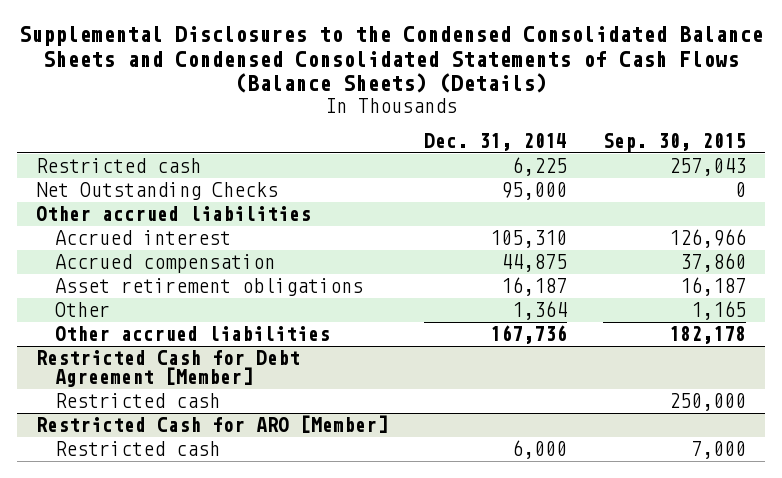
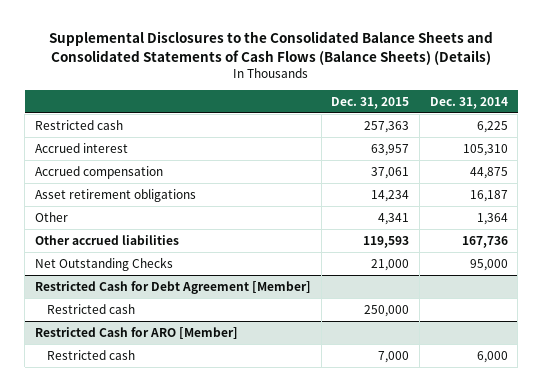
[19,26,764,94] Supplemental Disclosures to the Condensed Consolidated Balance Sheets and Condensed Consolidated Statements of Cash Flows (Balance Sheets) (Details) -> [49,31,494,65] Supplemental Disclosures to the Consolidated Balance Sheets and Consolidated Statements of Cash Flows (Balance Sheets) (Details)
[603,133,747,153] Sep. 30, 2015 -> none
none -> [331,96,410,109] Dec. 31, 2015
[35,206,311,222] Other accrued liabilities -> none
[35,182,278,201] Net Outstanding Checks -> [35,256,174,271] Net Outstanding Checks

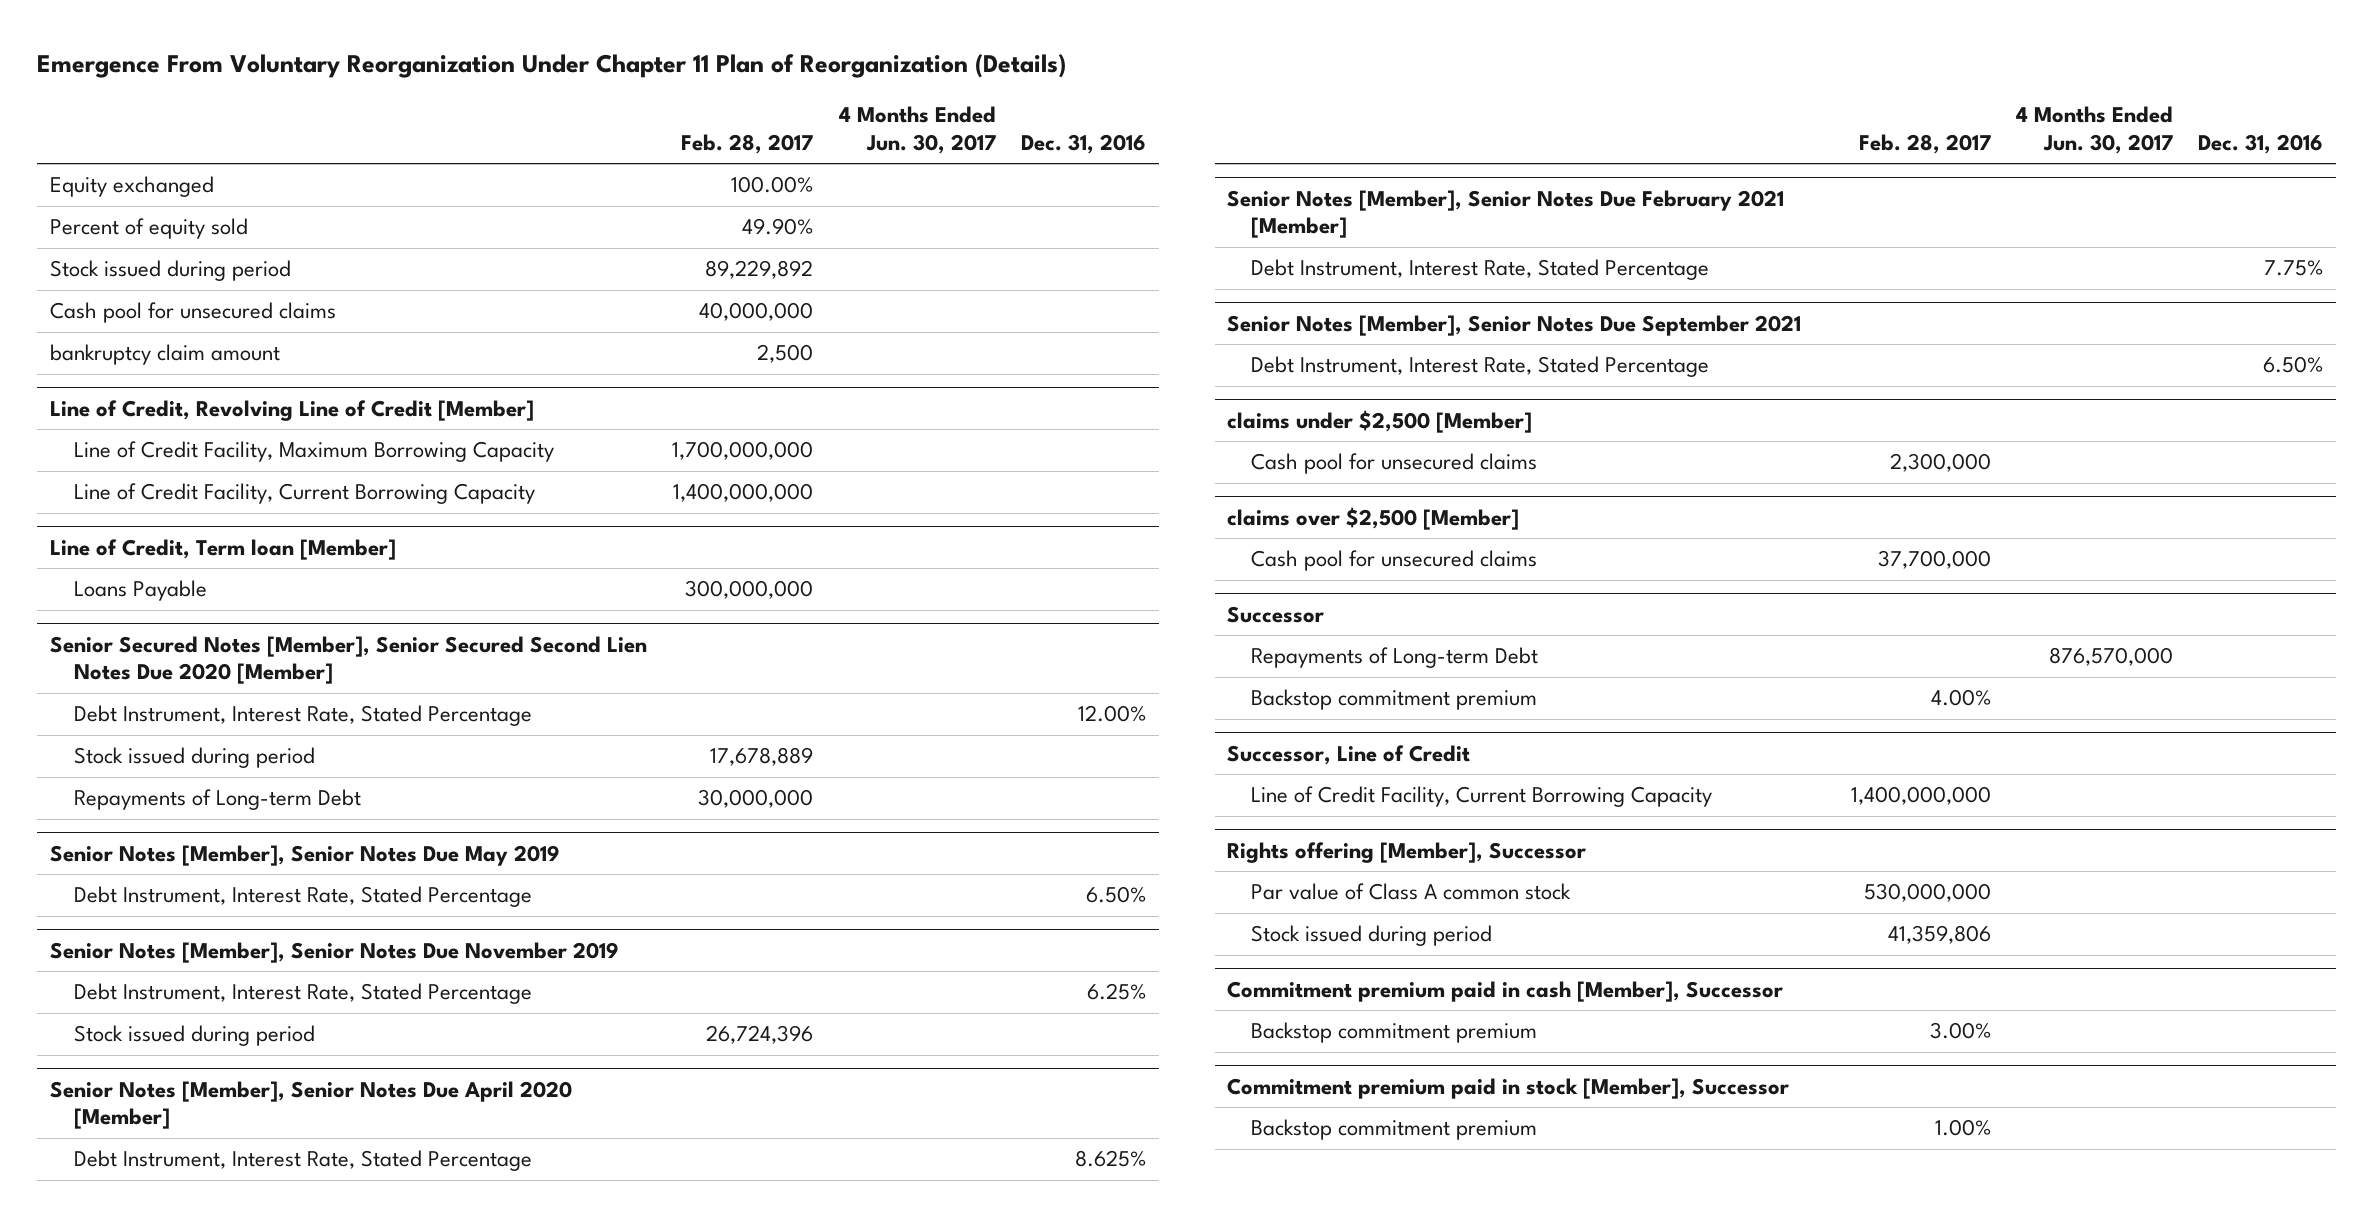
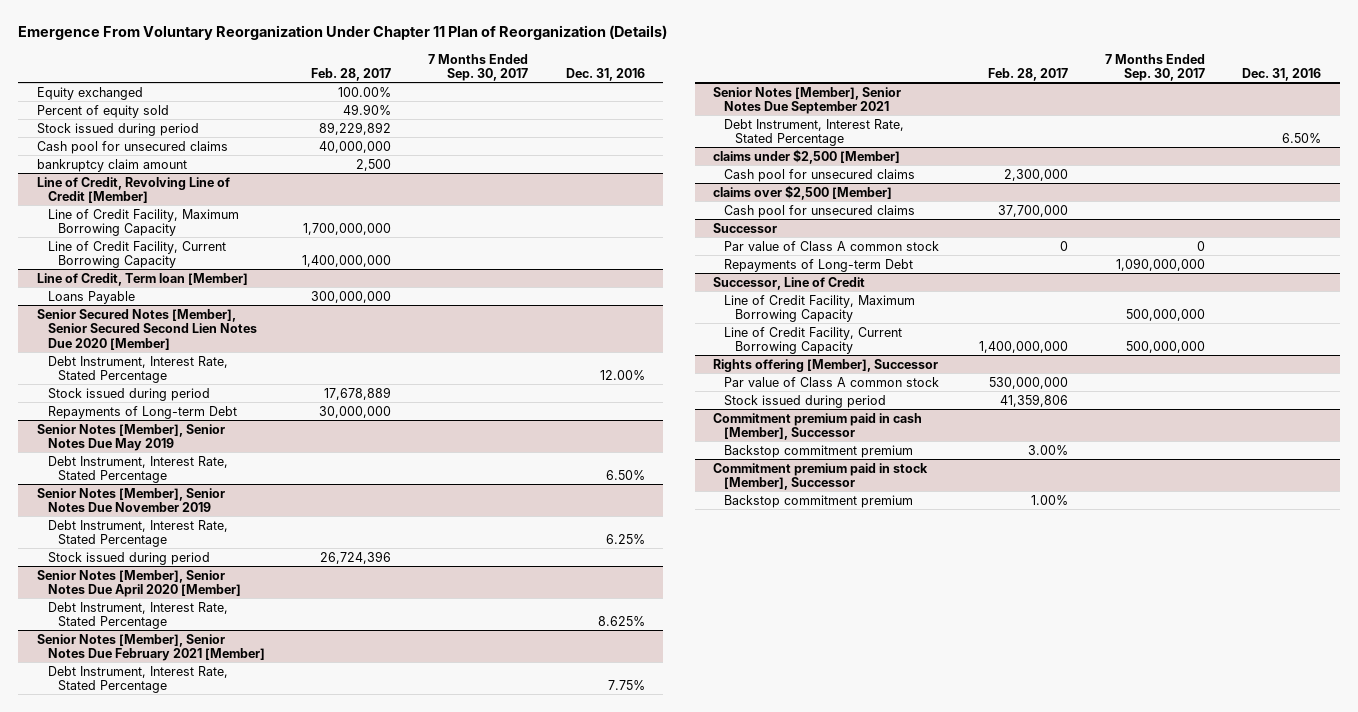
[838,106,996,154] 4 Months Ended Jun. 30, 2017 -> none
none -> [428,53,529,82] 7 Months Ended Sep. 30, 2017
none -> [724,240,940,251] Par value of Class A common stock
[1251,689,1538,711] Backstop commitment premium -> none
none -> [724,294,916,323] Line of Credit Facility, Maximum Borrowing Capacity

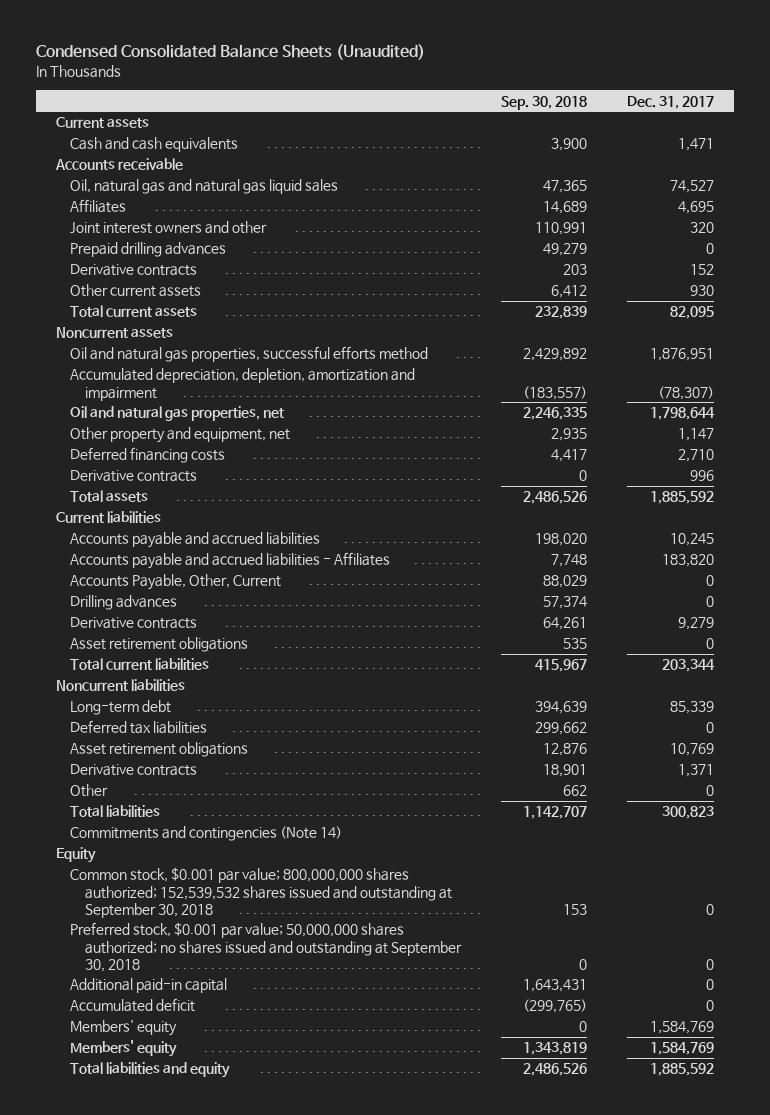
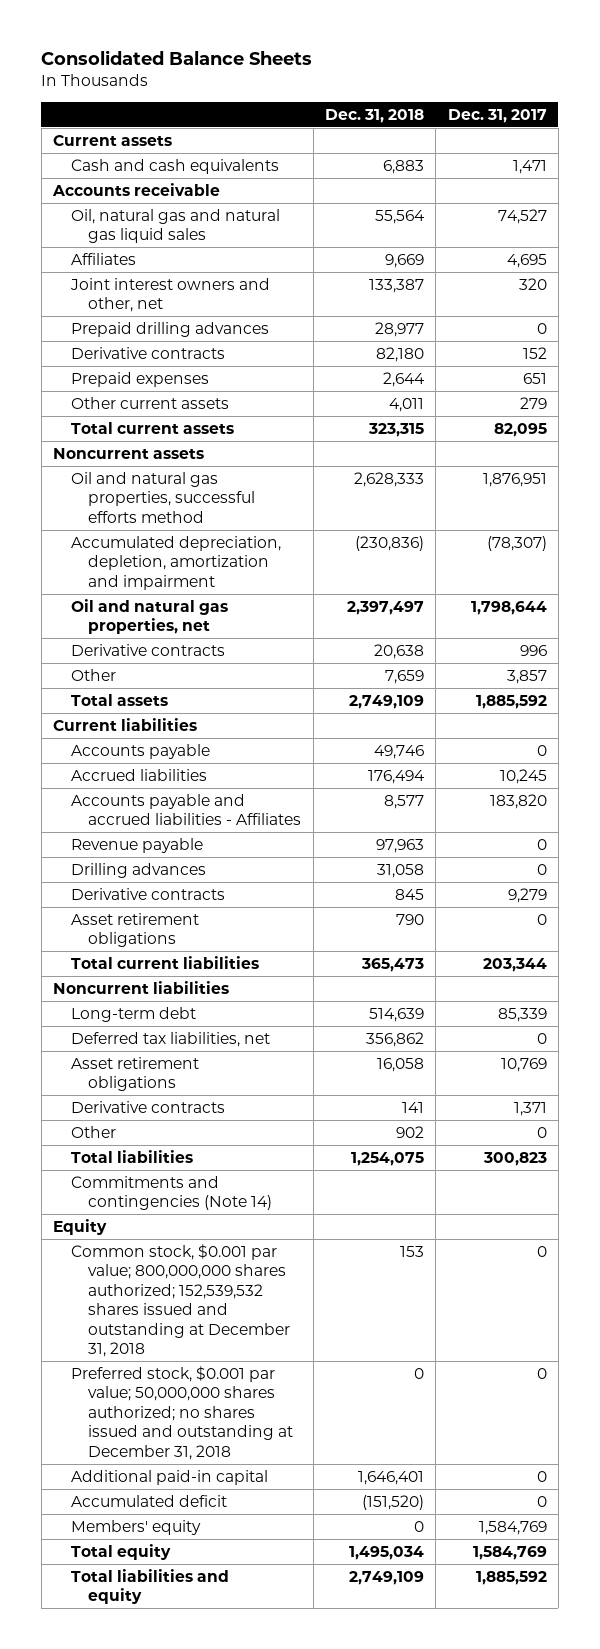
[35,44,425,61] Condensed Consolidated Balance Sheets (Unaudited) -> [41,50,313,66] Consolidated Balance Sheets
[500,95,587,110] Sep. 30, 2018 -> none
none -> [324,108,424,123] Dec. 31, 2018
[70,221,268,235] Joint interest owners and other -> [69,277,270,313] Joint interest owners and other, net
none -> [70,371,209,387] Prepaid expenses
[690,285,715,297] 930 -> [519,396,547,409] 279
[70,427,291,444] Other property and equipment, net -> none
[70,447,226,464] Deferred financing costs -> none
none -> [70,668,116,681] Other
none -> [70,743,210,759] Accounts payable
[70,532,321,549] Accounts payable and accrued liabilities -> [70,768,207,781] Accrued liabilities
[70,574,282,591] Accounts Payable, Other, Current -> [70,837,203,853] Revenue payable
[70,720,208,735] Deferred tax liabilities -> [70,1031,270,1047] Deferred tax liabilities, net
[70,867,452,919] Common stock, $0.001 par value; 800,000,000 shares authorized; 152,539,532 shares issued and outstanding at September 30, 2018 -> [70,1243,291,1358] Common stock, $0.001 par value; 800,000,000 shares authorized; 152,539,532 shares issued and outstanding at December 31, 2018
[70,922,462,973] Preferred stock, $0.001 par value; 50,000,000 shares authorized; no shares issued and outstanding at September 30, 2018 -> [70,1365,294,1460] Preferred stock, $0.001 par value; 50,000,000 shares authorized; no shares issued and outstanding at December 31, 2018
[70,1040,178,1058] Members' equity -> [70,1543,171,1560] Total equity

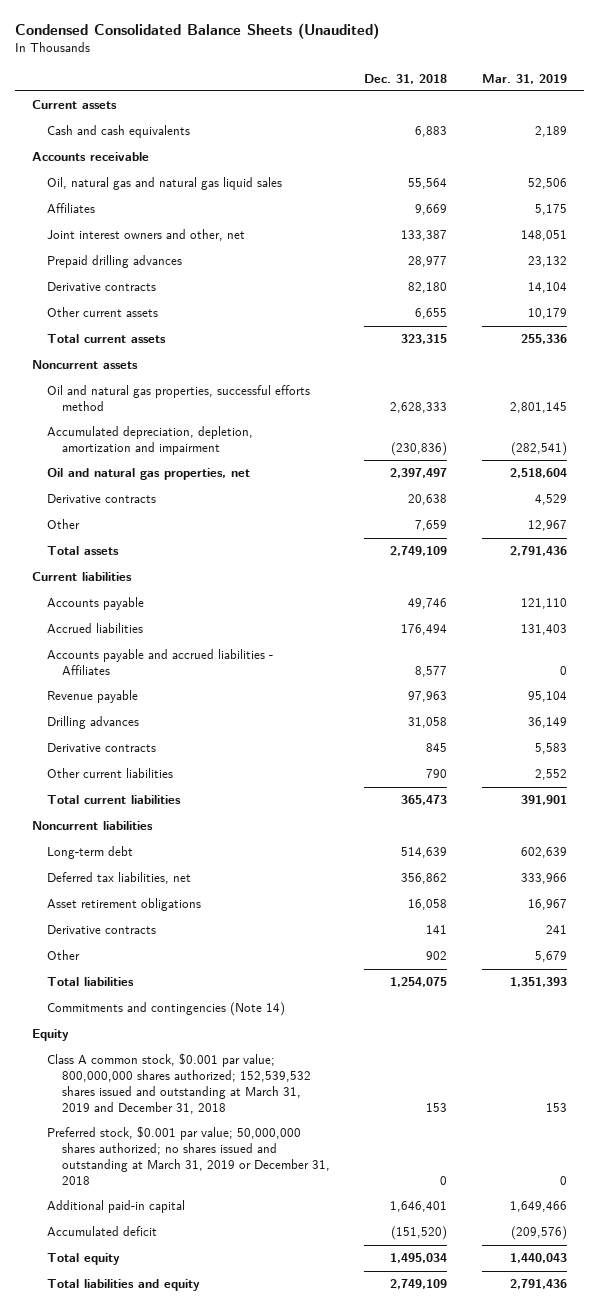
[41,50,313,66] Consolidated Balance Sheets -> [15,23,380,40] Condensed Consolidated Balance Sheets (Unaudited)
[447,108,547,123] Dec. 31, 2017 -> none
none -> [481,73,567,84] Mar. 31, 2019
[70,371,209,387] Prepaid expenses -> none
[388,397,424,412] 4,011 -> [415,308,448,320] 6,655
[70,912,199,948] Asset retirement obligations -> none
none -> [47,768,174,779] Other current liabilities
[70,1243,291,1358] Common stock, $0.001 par value; 800,000,000 shares authorized; 152,539,532 shares issued and outstanding at December 31, 2018 -> [47,1053,311,1114] Class A common stock, $0.001 par value; 800,000,000 shares authorized; 152,539,532 shares issued and outstanding at March 31, 2019 and December 31, 2018
[70,1365,294,1460] Preferred stock, $0.001 par value; 50,000,000 shares authorized; no shares issued and outstanding at December 31, 2018 -> [47,1126,330,1185] Preferred stock, $0.001 par value; 50,000,000 shares authorized; no shares issued and outstanding at March 31, 2019 or December 31, 2018
[70,1519,201,1535] Members' equity -> none

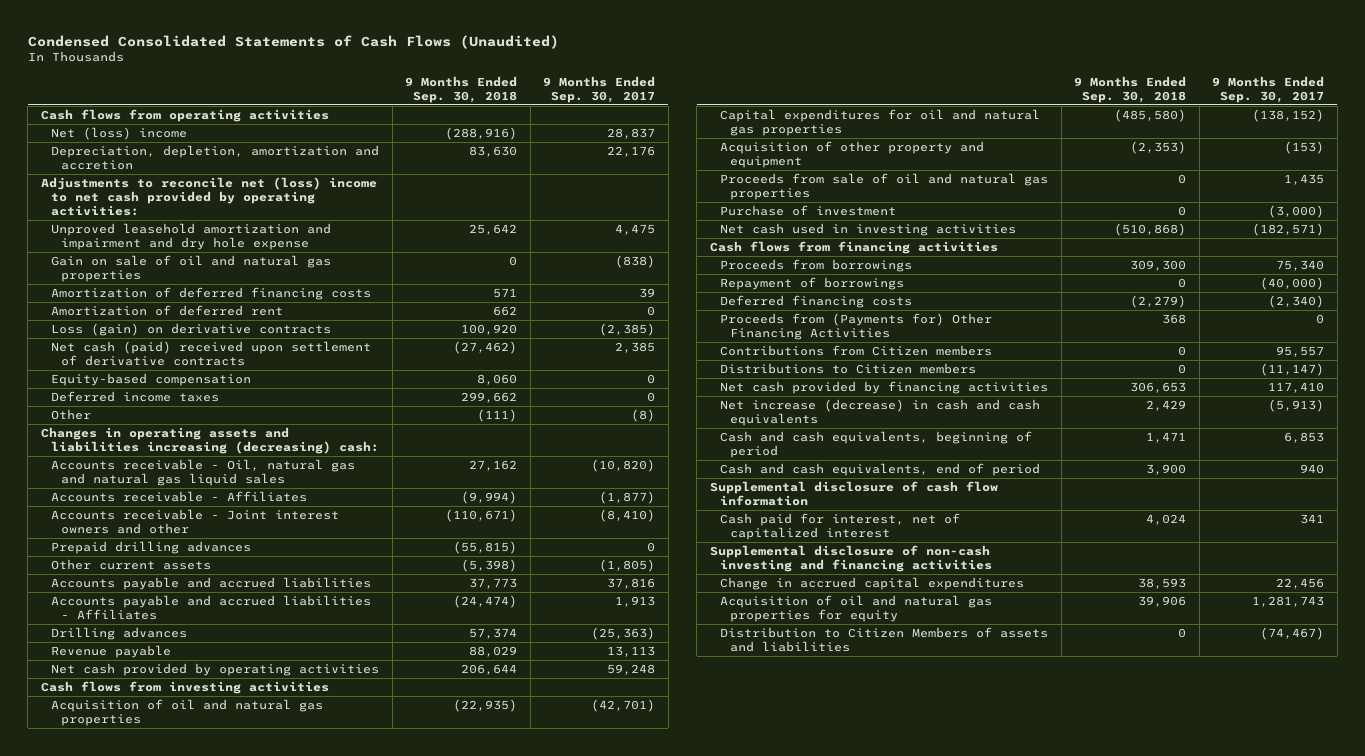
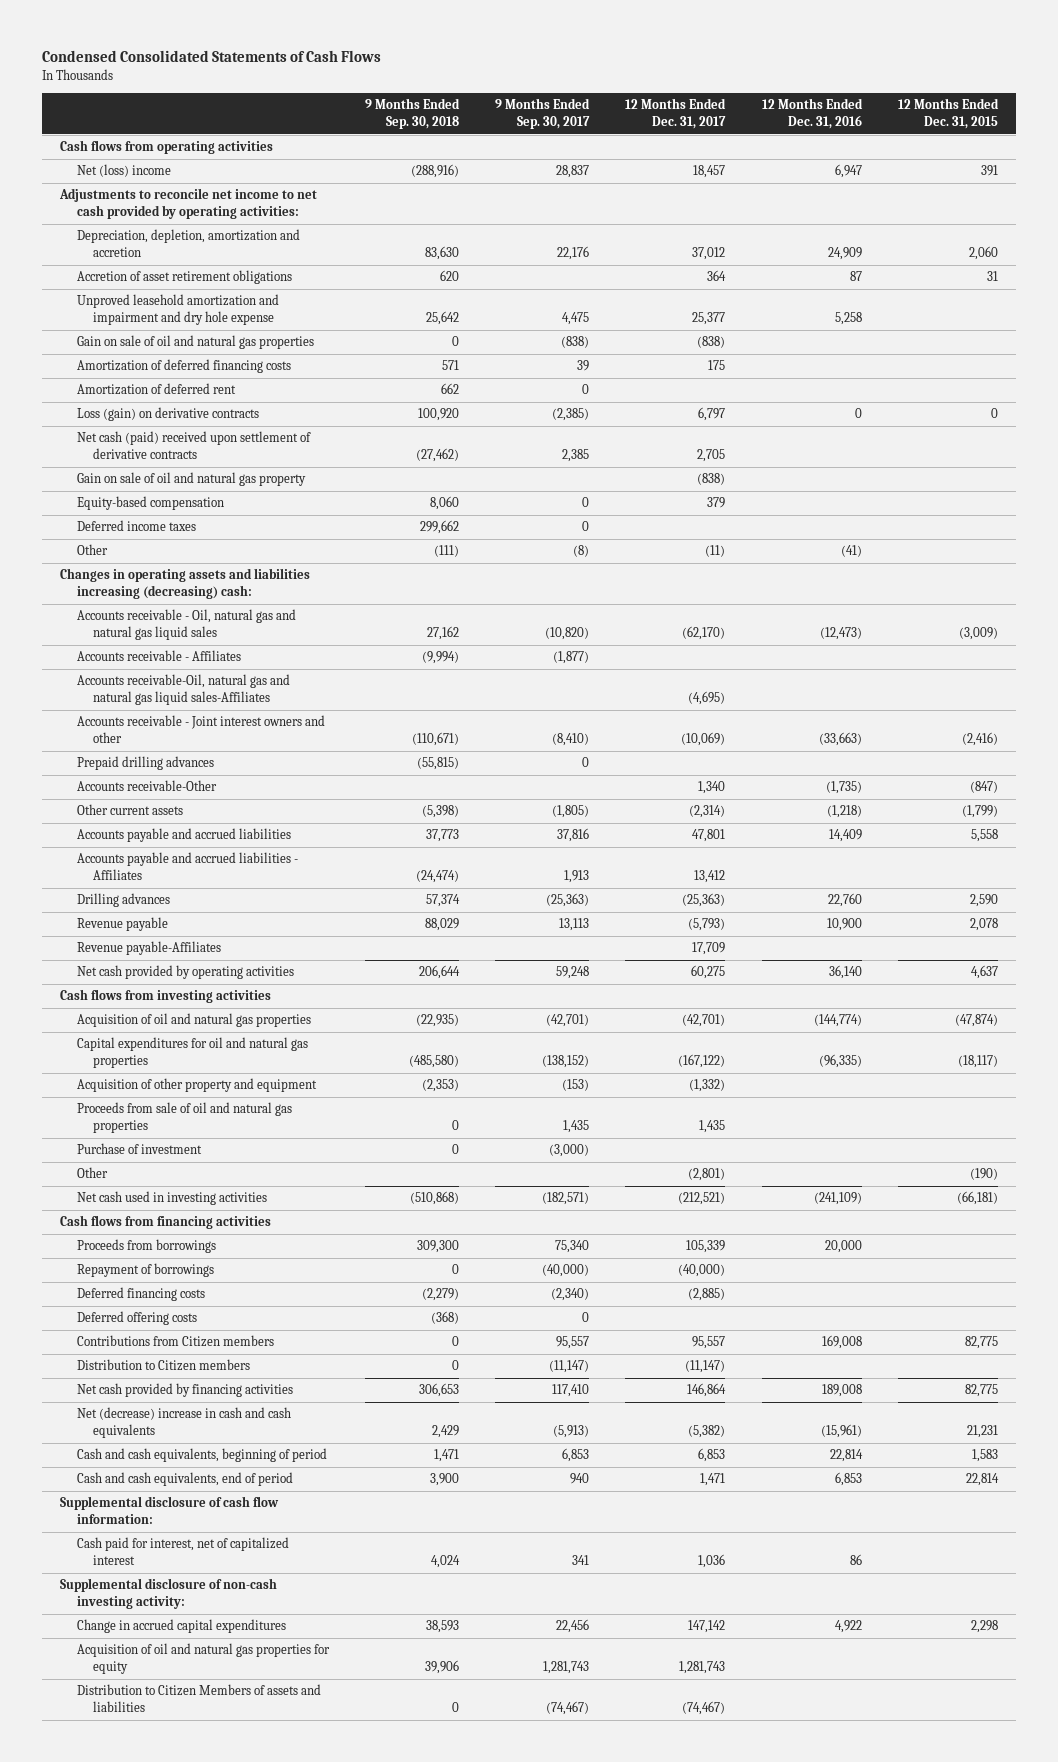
[27,34,559,49] Condensed Consolidated Statements of Cash Flows (Unaudited) -> [41,49,381,62] Condensed Consolidated Statements of Cash Flows
none -> [625,98,727,129] 12 Months Ended Dec. 31, 2017
none -> [761,98,863,129] 12 Months Ended Dec. 31, 2016
none -> [897,98,999,129] 12 Months Ended Dec. 31, 2015
none -> [58,188,317,220] Adjustments to reconcile net income to net cash provided by operating activities:
[40,177,377,216] Adjustments to reconcile net (loss) income to net cash provided by operating activities: -> none
none -> [76,270,292,285] Accretion of asset retirement obligations
none -> [76,472,306,487] Gain on sale of oil and natural gas property
none -> [76,674,290,706] Accounts receivable-Oil, natural gas and natural gas liquid sales-Affiliates
none -> [76,780,217,792] Accounts receivable-Other
none -> [76,941,221,956] Revenue payable-Affiliates
none -> [76,1167,108,1179] Other
[720,313,993,340] Proceeds from (Payments for) Other Financing Activities -> none
none -> [76,1311,197,1326] Deferred offering costs
[720,363,977,375] Distributions to Citizen members -> [76,1359,250,1372] Distribution to Citizen members
[720,399,1041,426] Net increase (decrease) in cash and cash equivalents -> [76,1407,291,1439] Net (decrease) increase in cash and cash equivalents
[709,481,998,506] Supplemental disclosure of cash flow information -> [59,1496,279,1525] Supplemental disclosure of cash flow information:
[709,545,993,572] Supplemental disclosure of non-cash investing and financing activities -> [59,1578,277,1610] Supplemental disclosure of non-cash investing activity:

